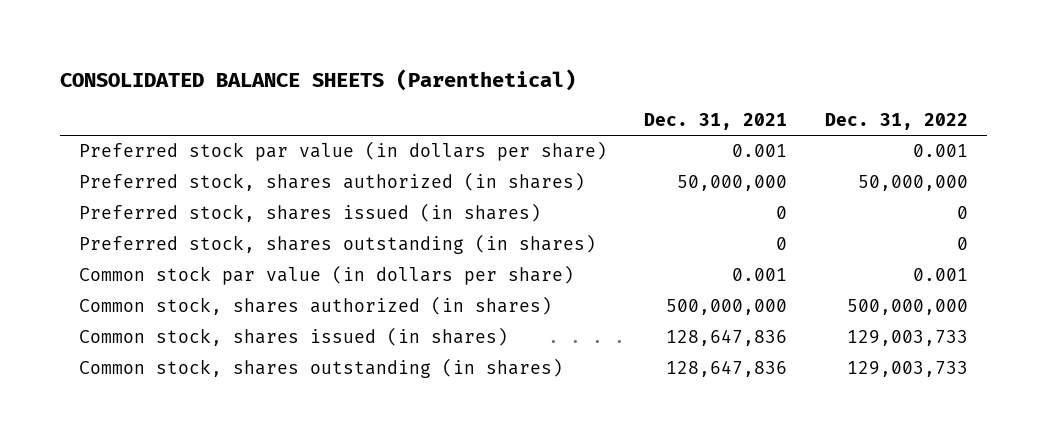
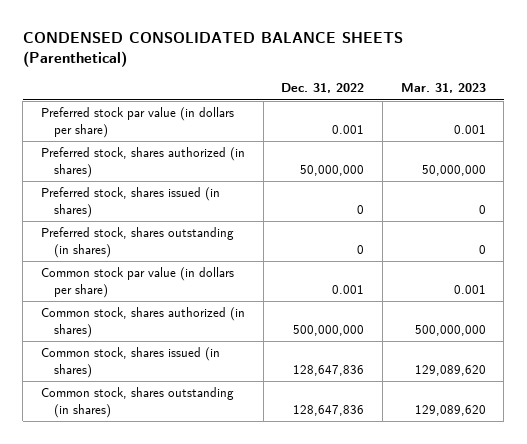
[59,68,576,91] CONSOLIDATED BALANCE SHEETS (Parenthetical) -> [22,32,403,68] CONDENSED CONSOLIDATED BALANCE SHEETS (Parenthetical)
[644,112,788,130] Dec. 31, 2021 -> none
none -> [400,83,486,94] Mar. 31, 2023
[846,330,968,347] 129,003,733 -> [293,365,365,377] 128,647,836
[846,361,968,378] 129,003,733 -> [293,405,365,417] 128,647,836

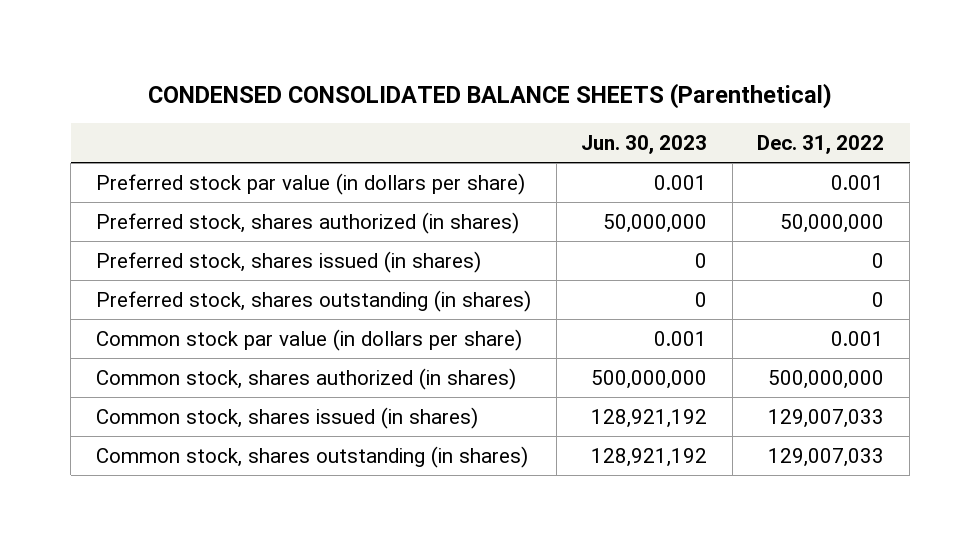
[400,83,486,94] Mar. 31, 2023 -> none
none -> [581,134,708,154] Jun. 30, 2023
[293,365,365,377] 128,647,836 -> [768,408,885,428] 129,007,033
[293,405,365,417] 128,647,836 -> [768,447,885,467] 129,007,033

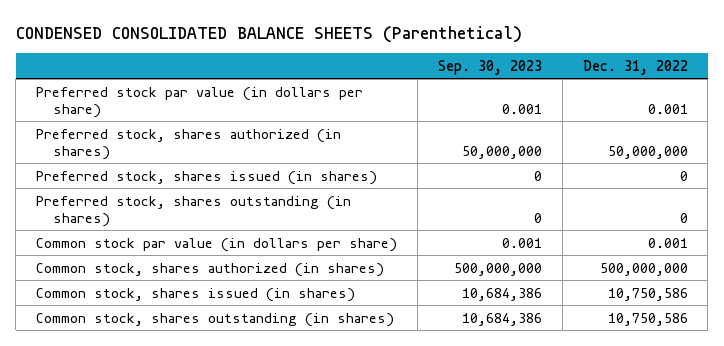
[581,134,708,154] Jun. 30, 2023 -> none
none -> [437,59,542,75] Sep. 30, 2023
[768,408,885,428] 129,007,033 -> [607,287,688,301] 10,750,586
[768,447,885,467] 129,007,033 -> [607,312,688,326] 10,750,586

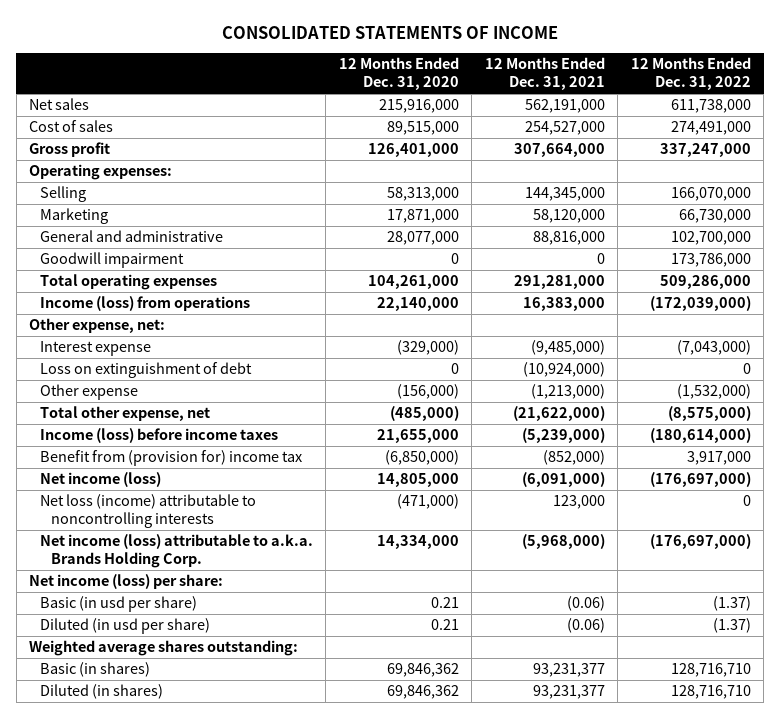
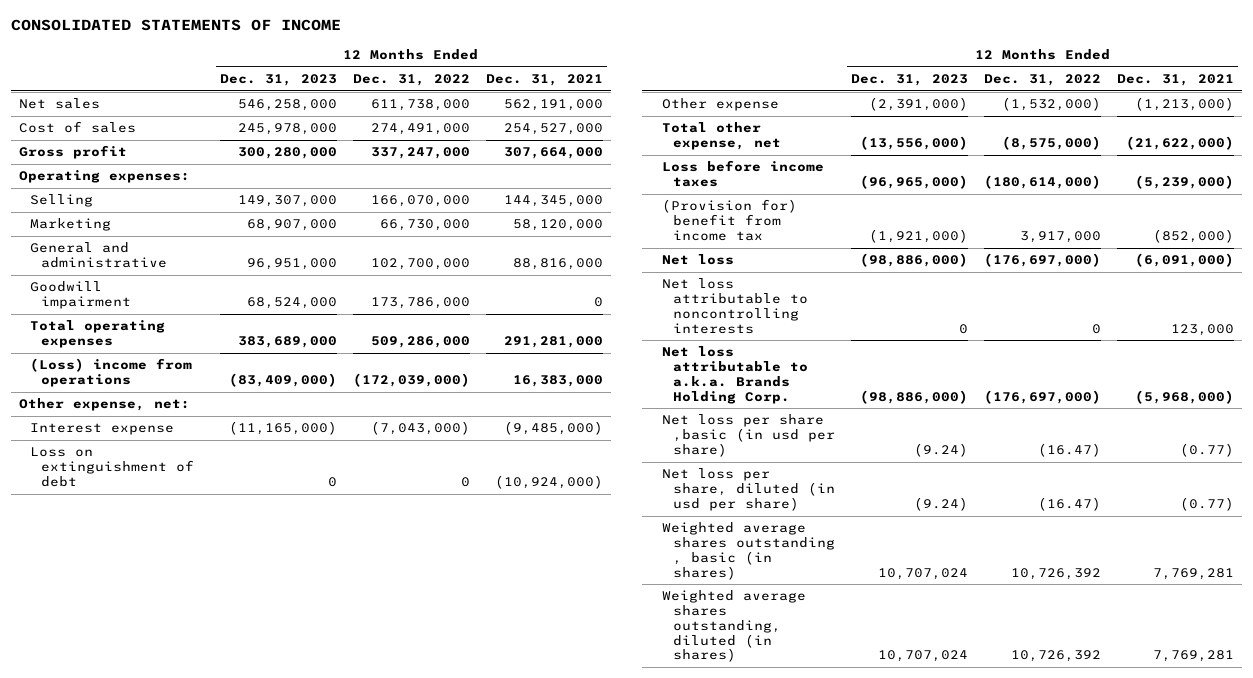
[338,57,459,91] 12 Months Ended Dec. 31, 2020 -> none
none -> [219,73,337,86] Dec. 31, 2023
[39,296,250,312] Income (loss) from operations -> [30,358,193,388] (Loss) income from operations
[29,574,224,590] Net income (loss) per share: -> none
[29,640,299,657] Weighted average shares outstanding: -> none
[39,428,278,444] Income (loss) before income taxes -> [661,160,824,188] Loss before income taxes
[39,450,302,467] Benefit from (provision for) income tax -> [661,199,797,241] (Provision for) benefit from income tax
[39,472,161,488] Net income (loss) -> [661,254,734,266] Net loss
[39,494,256,529] Net loss (income) attributable to noncontrolling interests -> [661,278,808,334] Net loss attributable to noncontrolling interests
[39,534,313,569] Net income (loss) attributable to a.k.a. Brands Holding Corp. -> [661,346,808,404] Net loss attributable to a.k.a. Brands Holding Corp.
[39,596,197,613] Basic (in usd per share) -> [661,414,835,457] Net loss per share ,basic (in usd per share)
[566,596,605,612] (0.06) -> [1180,442,1235,457] (0.77)
[712,596,751,612] (1.37) -> [1038,442,1102,457] (16.47)
[39,618,210,635] Diluted (in usd per share) -> [661,468,835,511] Net loss per share, diluted (in usd per share)
[566,618,605,634] (0.06) -> [1180,496,1235,511] (0.77)
[712,618,751,634] (1.37) -> [1038,496,1102,511] (16.47)
[39,662,150,678] Basic (in shares) -> [661,522,835,580] Weighted average shares outstanding , basic (in shares)
[532,663,605,678] 93,231,377 -> [1153,567,1235,580] 7,769,281
[670,663,751,678] 128,716,710 -> [1011,567,1102,580] 10,726,392
[39,684,163,700] Diluted (in shares) -> [661,590,806,663] Weighted average shares outstanding, diluted (in shares)
[532,685,605,700] 93,231,377 -> [1153,650,1235,663] 7,769,281
[670,685,751,700] 128,716,710 -> [1011,650,1102,663] 10,726,392

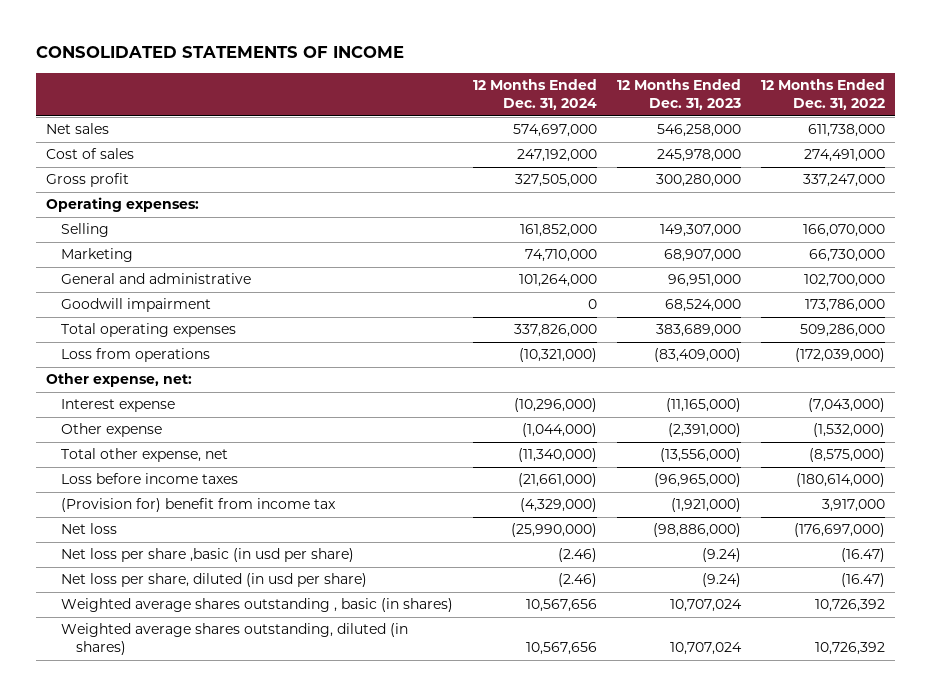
[486,73,604,86] Dec. 31, 2021 -> none
none -> [472,79,597,111] 12 Months Ended Dec. 31, 2024
[30,358,193,388] (Loss) income from operations -> [61,348,211,363] Loss from operations
[30,447,195,487] Loss on extinguishment of debt -> none
[661,278,808,334] Net loss attributable to noncontrolling interests -> none
[661,346,808,404] Net loss attributable to a.k.a. Brands Holding Corp. -> none

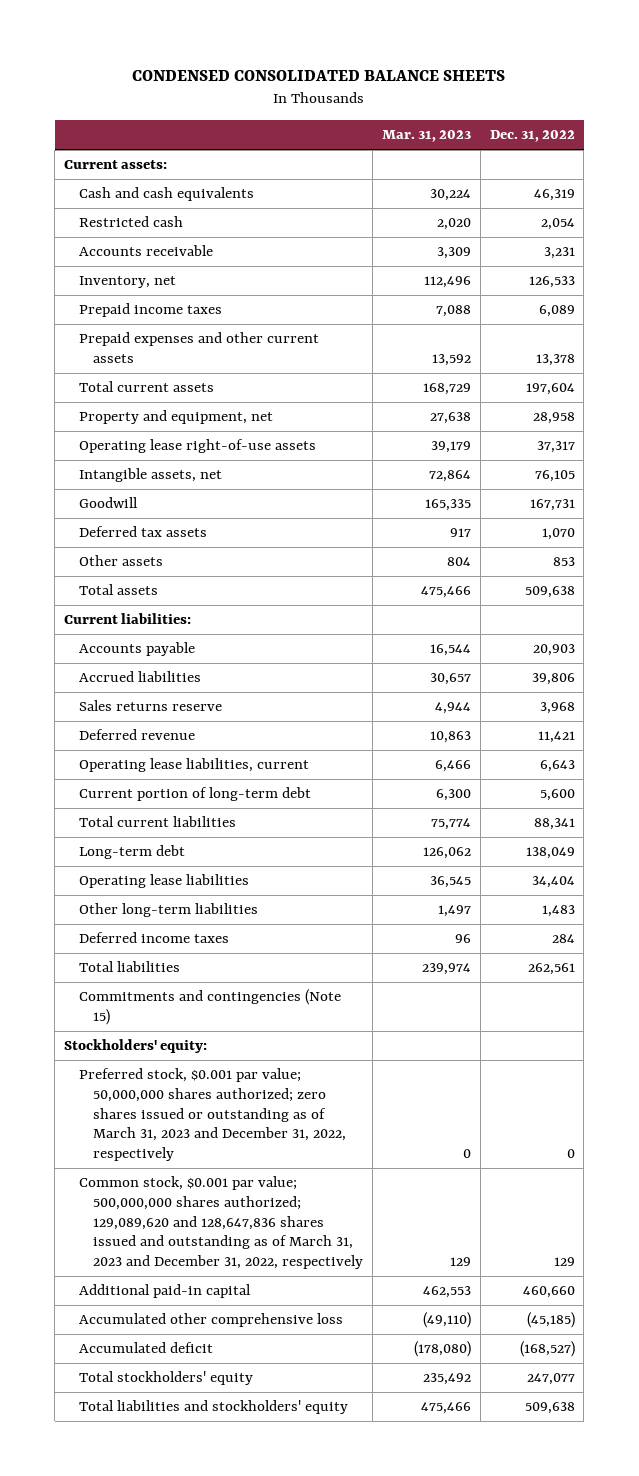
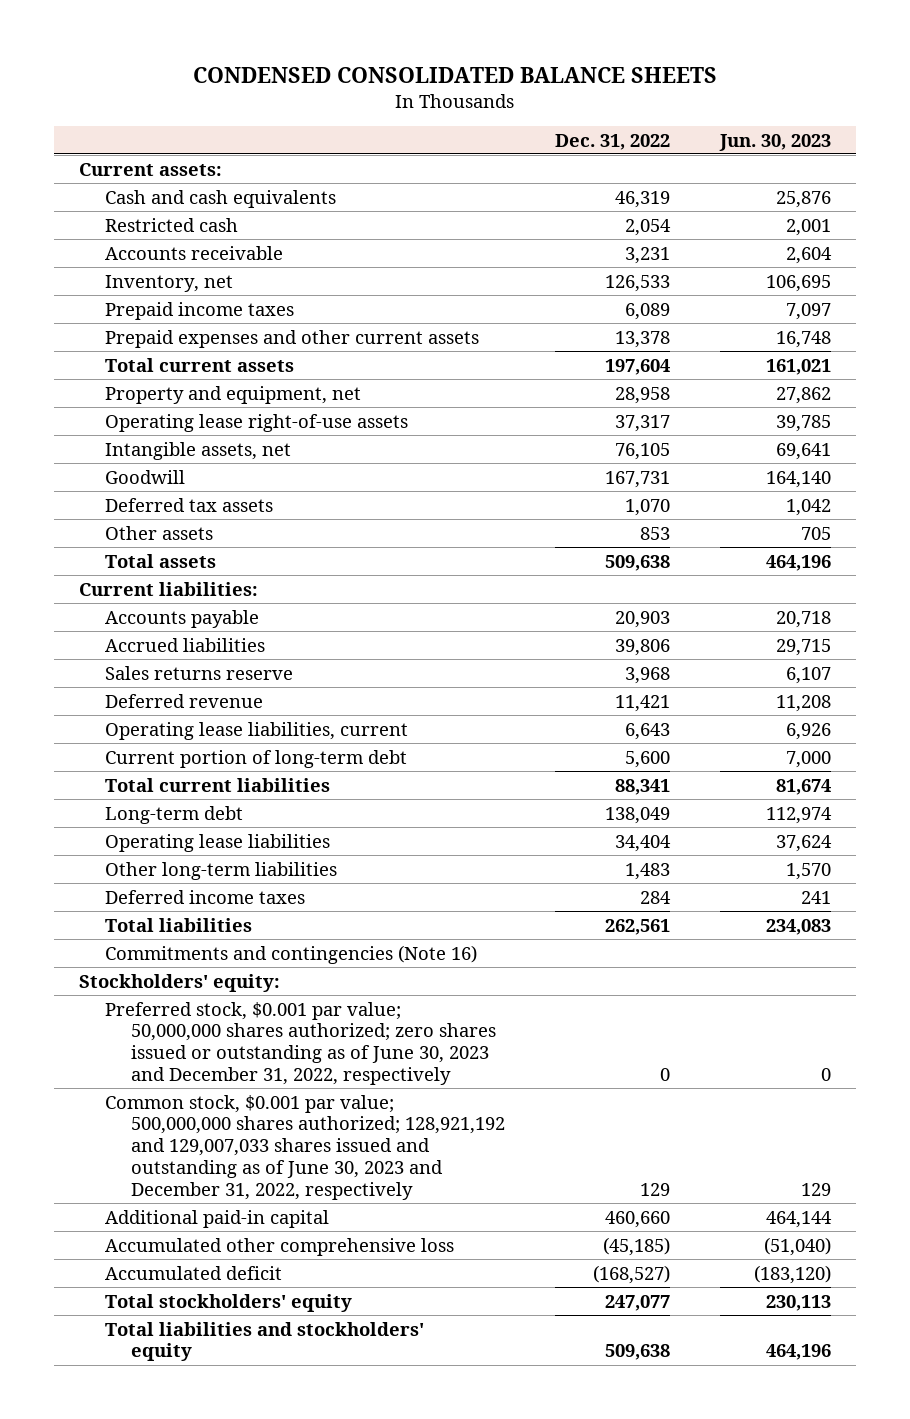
[382,130,472,143] Mar. 31, 2023 -> none
none -> [718,133,831,151] Jun. 30, 2023
[78,989,341,1025] Commitments and contingencies (Note 15) -> [105,944,478,964] Commitments and contingencies (Note 16)
[78,1068,347,1161] Preferred stock, $0.001 par value; 50,000,000 shares authorized; zero shares issued or outstanding as of March 31, 2023 and December 31, 2022, respectively -> [105,1001,497,1086] Preferred stock, $0.001 par value; 50,000,000 shares authorized; zero shares issued or outstanding as of June 30, 2023 and December 31, 2022, respectively
[78,1176,364,1269] Common stock, $0.001 par value; 500,000,000 shares authorized; 129,089,620 and 128,647,836 shares issued and outstanding as of March 31, 2023 and December 31, 2022, respectively -> [105,1094,506,1201] Common stock, $0.001 par value; 500,000,000 shares authorized; 128,921,192 and 129,007,033 shares issued and outstanding as of June 30, 2023 and December 31, 2022, respectively

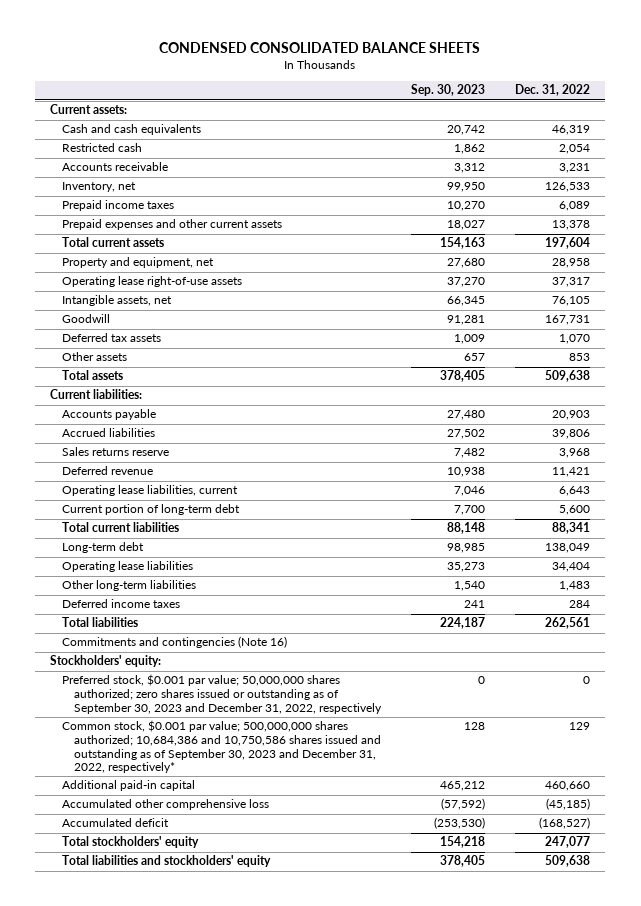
[718,133,831,151] Jun. 30, 2023 -> none
none -> [410,84,485,97] Sep. 30, 2023
[105,1001,497,1086] Preferred stock, $0.001 par value; 50,000,000 shares authorized; zero shares issued or outstanding as of June 30, 2023 and December 31, 2022, respectively -> [62,674,382,714] Preferred stock, $0.001 par value; 50,000,000 shares authorized; zero shares issued or outstanding as of September 30, 2023 and December 31, 2022, respectively
[105,1094,506,1201] Common stock, $0.001 par value; 500,000,000 shares authorized; 128,921,192 and 129,007,033 shares issued and outstanding as of June 30, 2023 and December 31, 2022, respectively -> [62,720,381,774] Common stock, $0.001 par value; 500,000,000 shares authorized; 10,684,386 and 10,750,586 shares issued and outstanding as of September 30, 2023 and December 31, 2022, respectively*

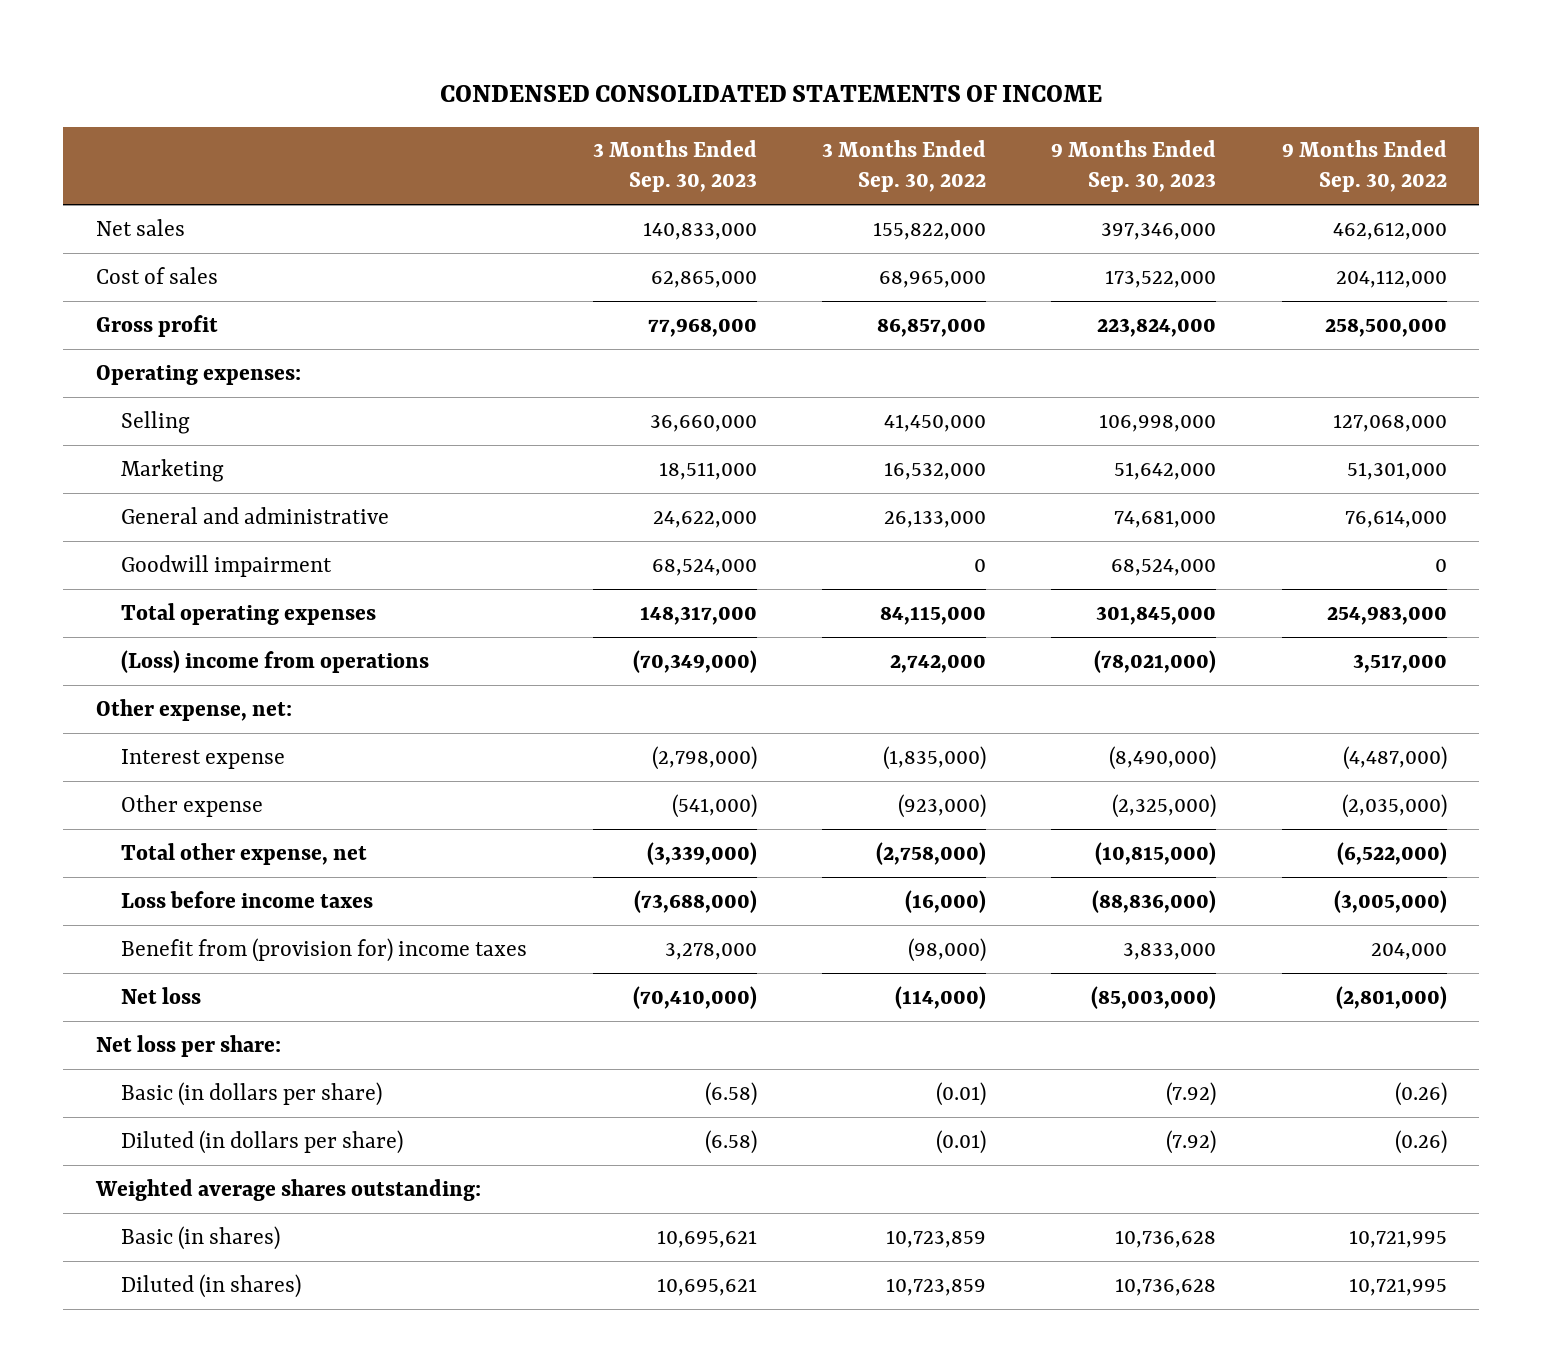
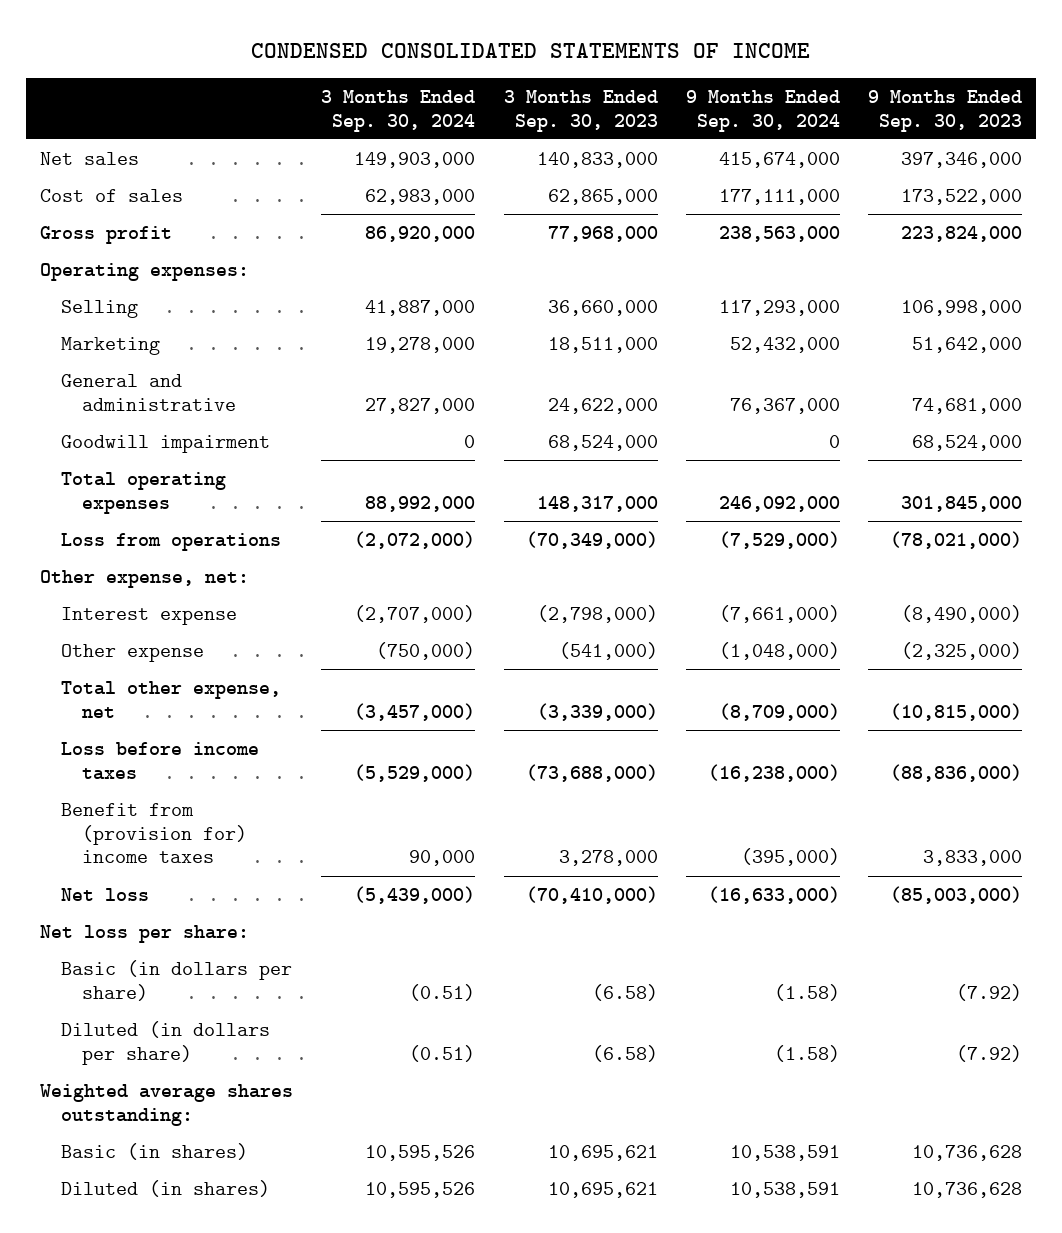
[821,140,986,193] 3 Months Ended Sep. 30, 2022 -> none
[1281,140,1447,193] 9 Months Ended Sep. 30, 2022 -> none
none -> [321,89,476,132] 3 Months Ended Sep. 30, 2024
none -> [685,89,840,132] 9 Months Ended Sep. 30, 2024
[121,649,430,673] (Loss) income from operations -> [60,532,281,551] Loss from operations

